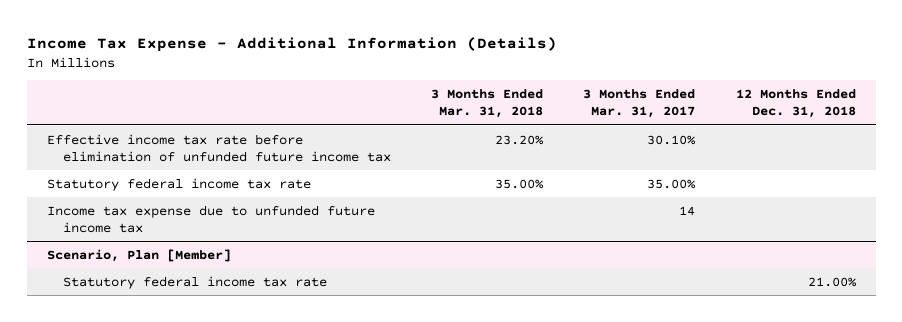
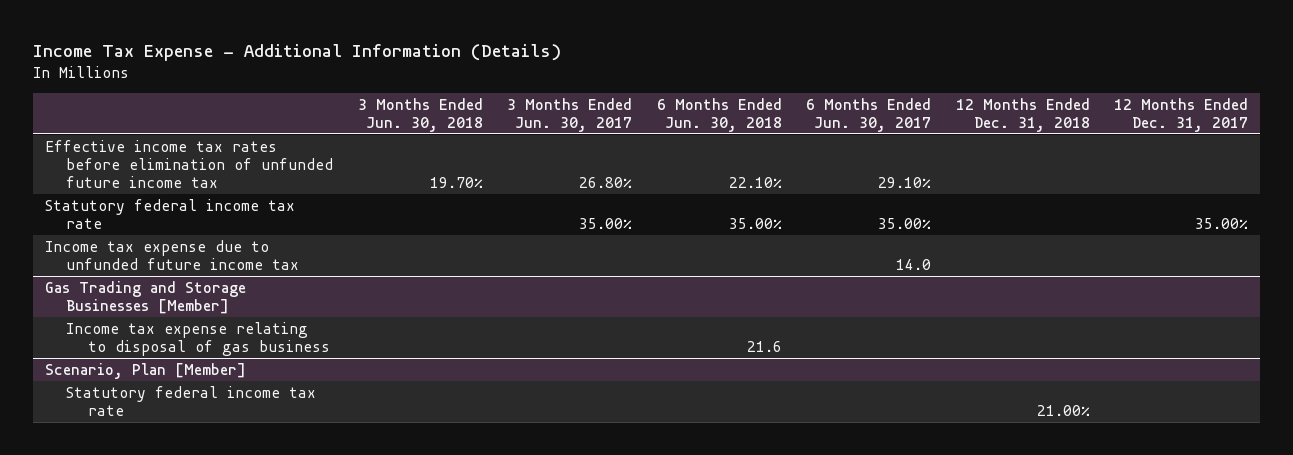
[430,89,543,119] 3 Months Ended Mar. 31, 2018 -> none
[583,89,696,119] 3 Months Ended Mar. 31, 2017 -> none
none -> [357,97,483,132] 3 Months Ended Jun. 30, 2018
none -> [507,97,633,132] 3 Months Ended Jun. 30, 2017
none -> [656,97,782,132] 6 Months Ended Jun. 30, 2018
none -> [806,97,932,132] 6 Months Ended Jun. 30, 2017
none -> [1114,97,1249,132] 12 Months Ended Dec. 31, 2017
[46,133,391,162] Effective income tax rate before elimination of unfunded future income tax -> [44,139,334,188] Effective income tax rates before elimination of unfunded future income tax
none -> [44,280,246,314] Gas Trading and Storage Businesses [Member]
none -> [66,321,330,356] Income tax expense relating to disposal of gas business

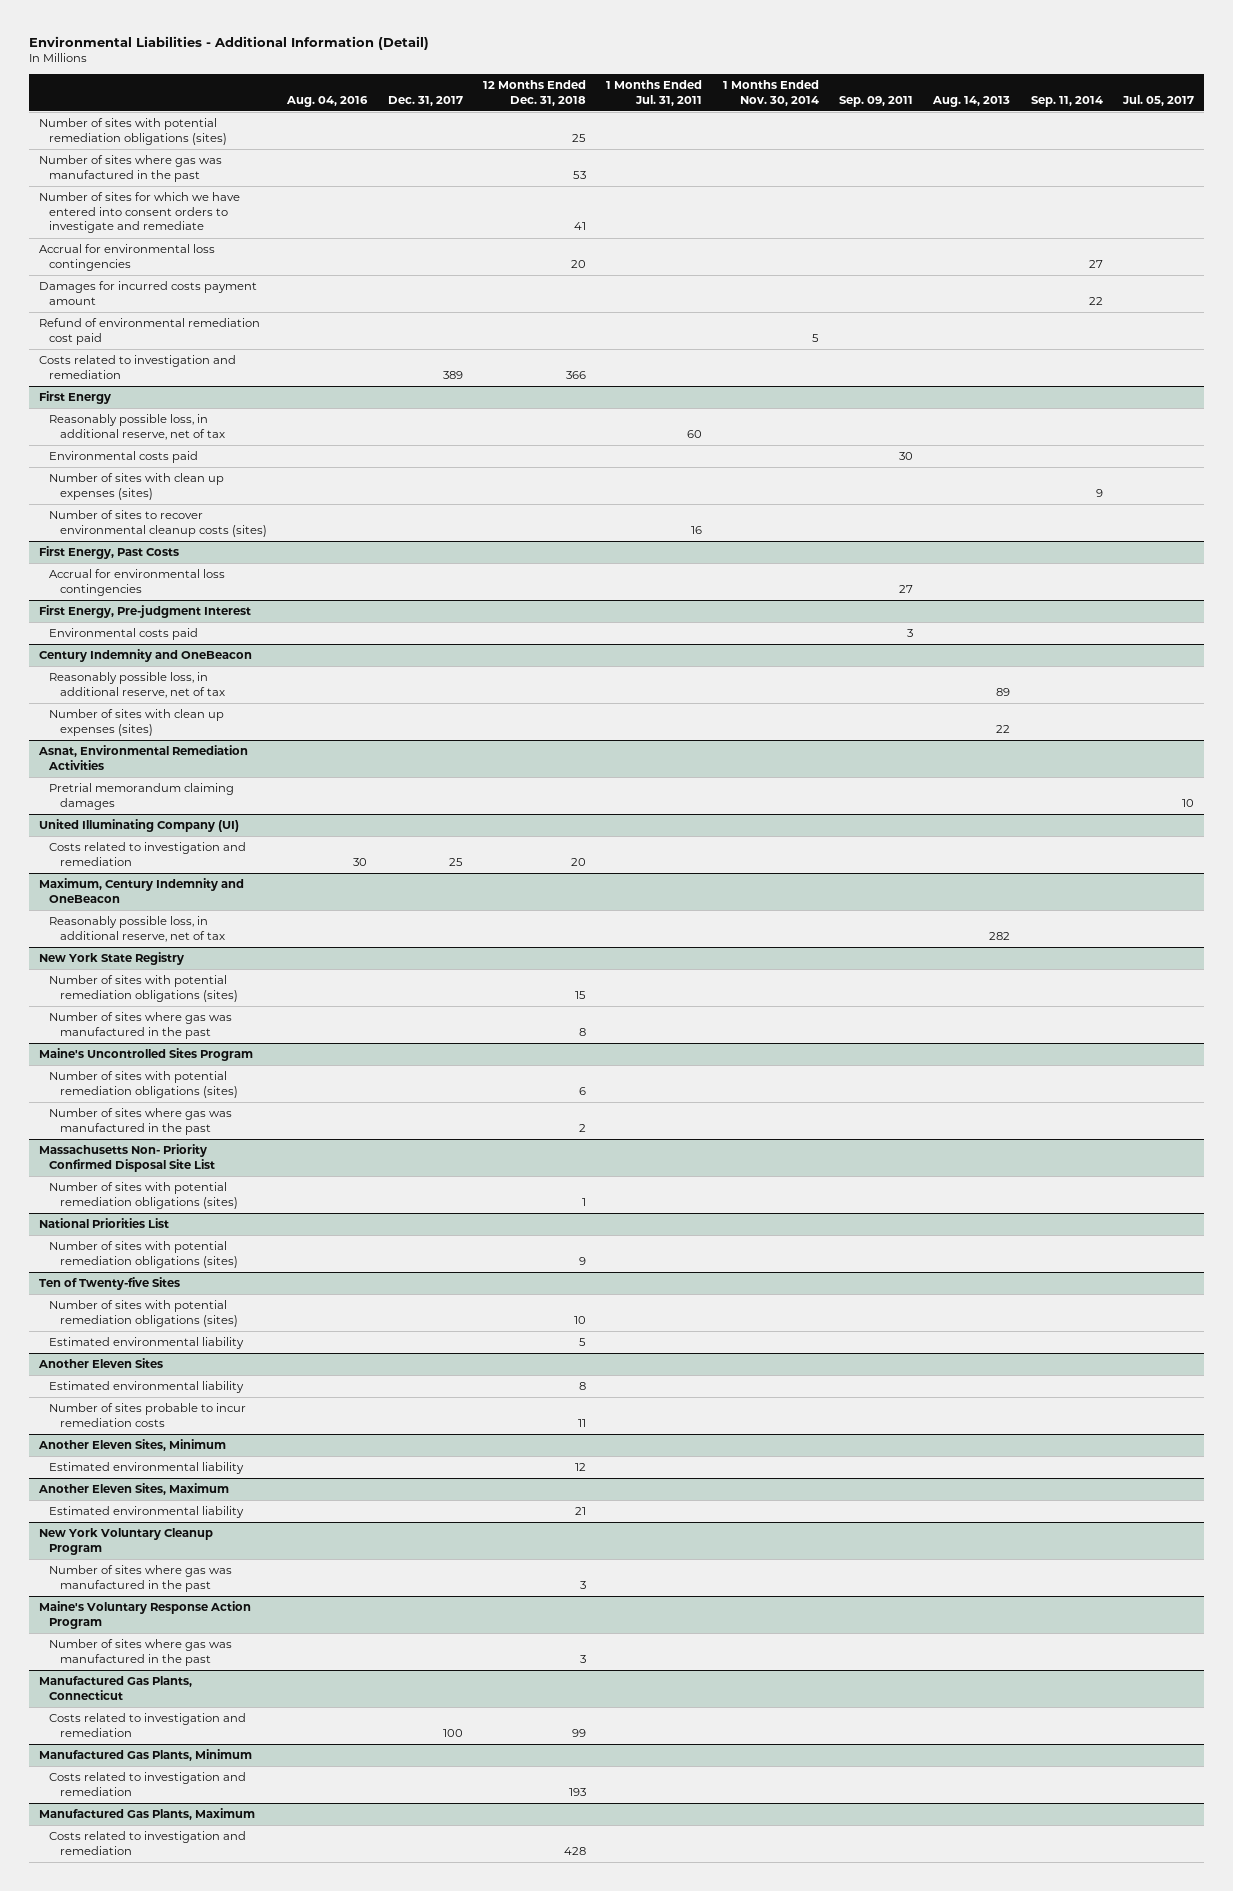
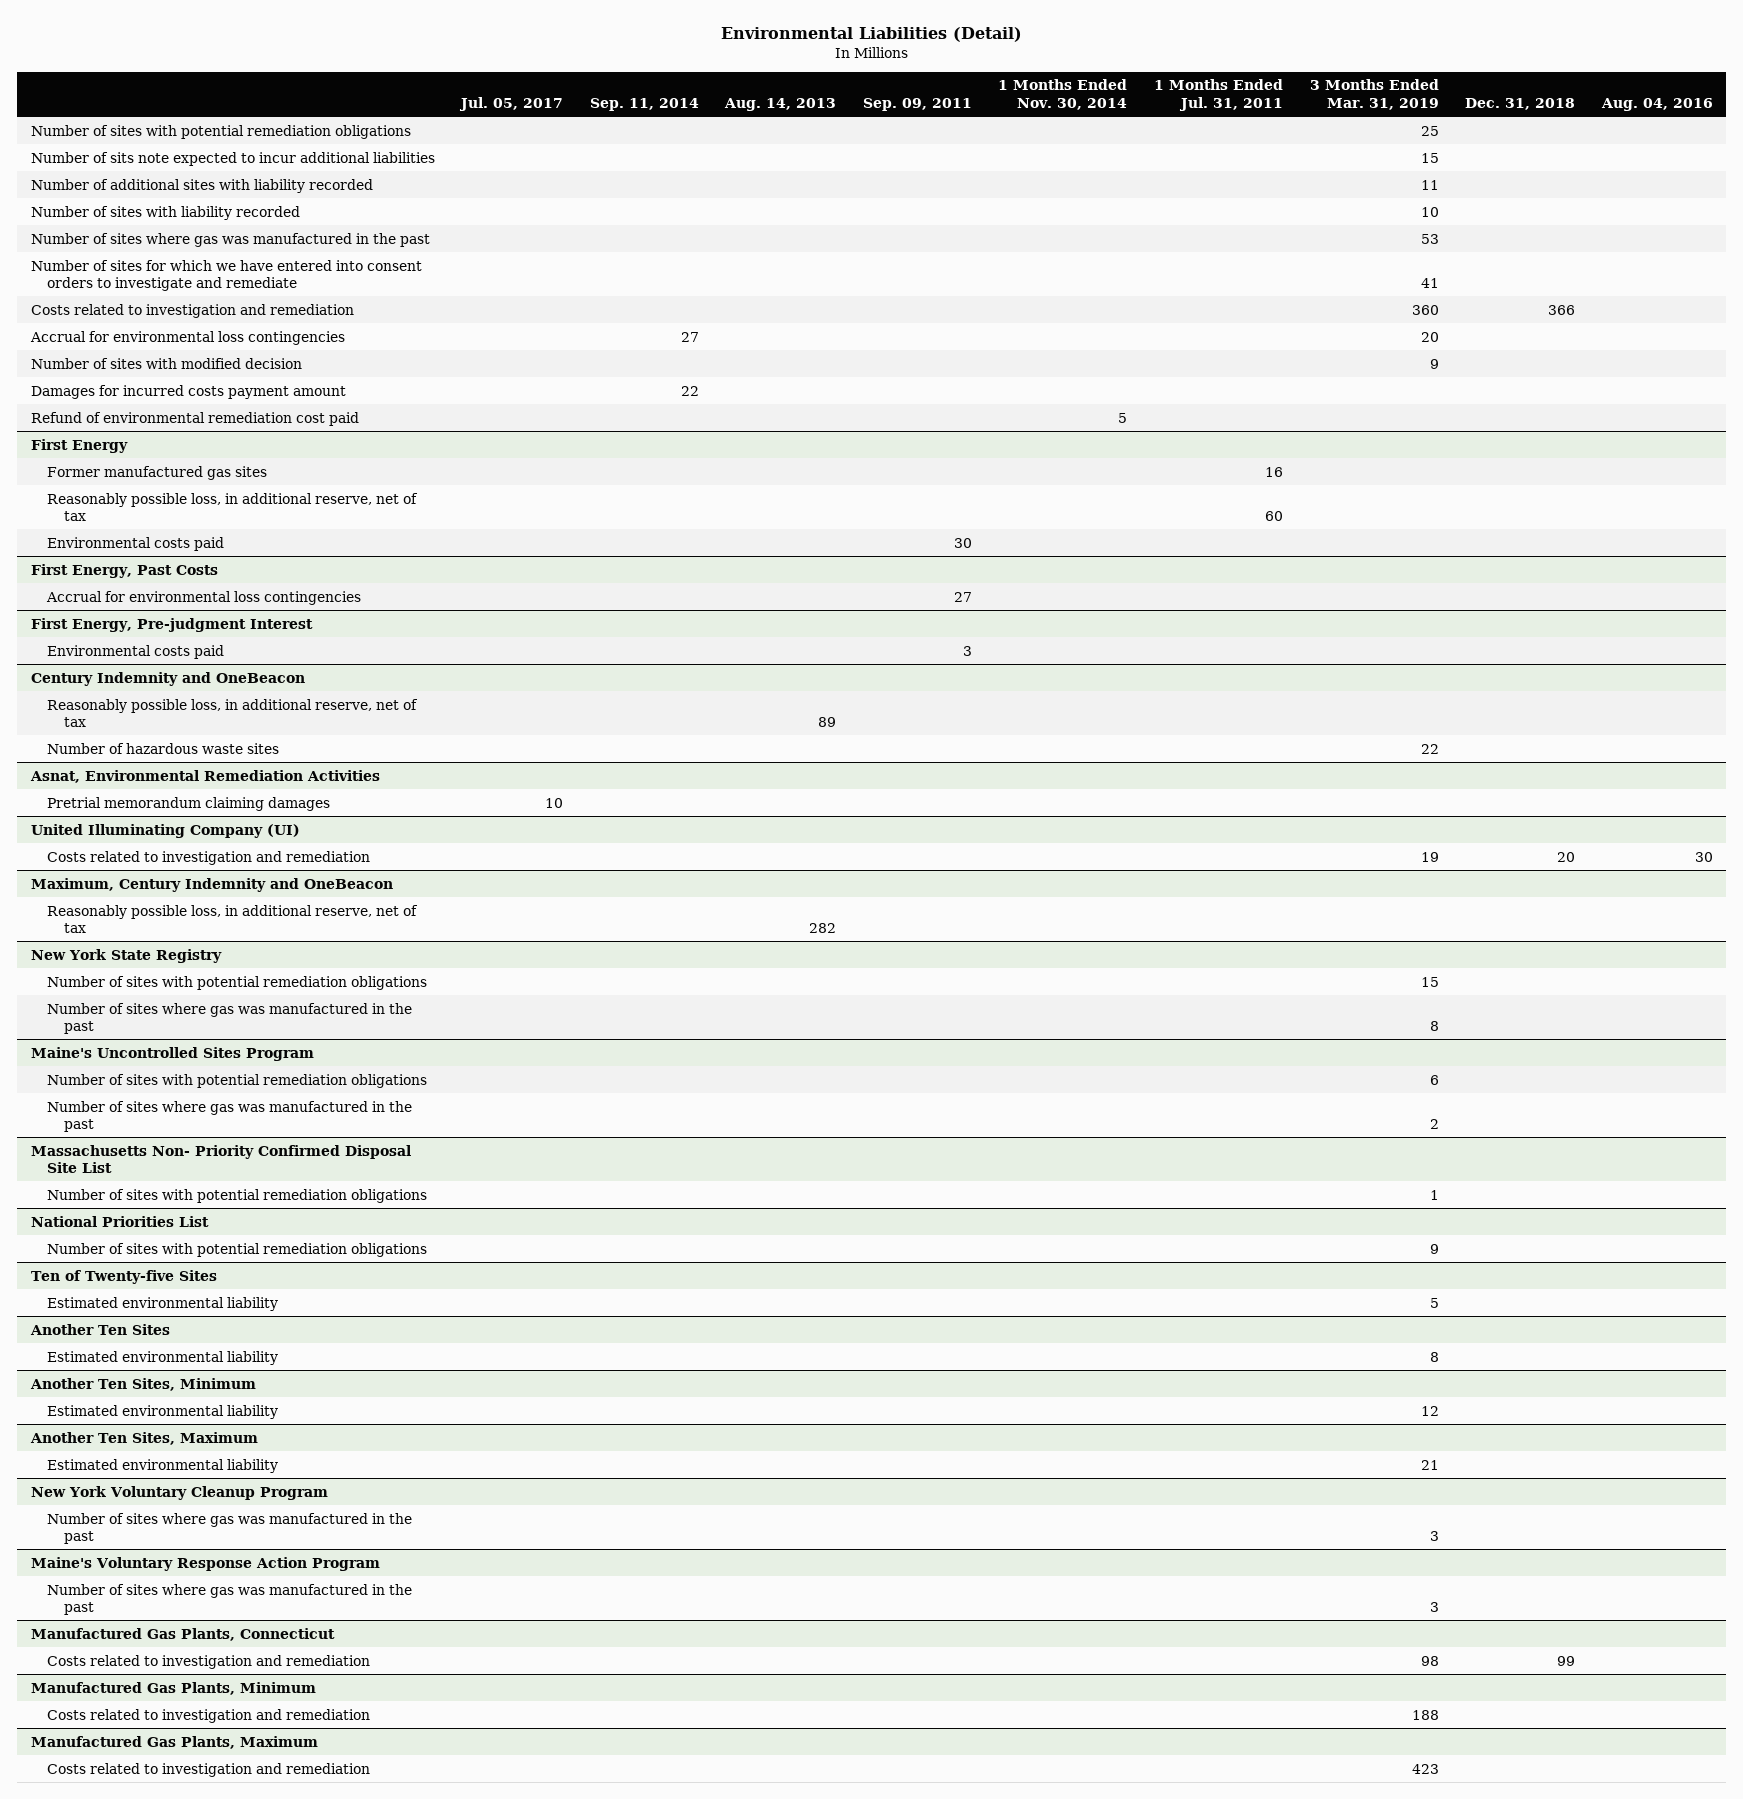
[28,35,429,50] Environmental Liabilities - Additional Information (Detail) -> [720,26,1022,42] Environmental Liabilities (Detail)
[387,95,463,106] Dec. 31, 2017 -> none
[482,80,586,106] 12 Months Ended Dec. 31, 2018 -> none
none -> [1309,79,1439,110] 3 Months Ended Mar. 31, 2019
none -> [1465,97,1576,110] Dec. 31, 2018
[39,118,228,145] Number of sites with potential remediation obligations (sites) -> [30,124,411,139] Number of sites with potential remediation obligations
none -> [30,151,435,166] Number of sits note expected to incur additional liabilities
none -> [30,178,373,193] Number of additional sites with liability recorded
none -> [30,205,300,220] Number of sites with liability recorded
[39,355,237,379] Costs related to investigation and remediation -> [30,303,354,318] Costs related to investigation and remediation
none -> [30,357,302,369] Number of sites with modified decision
none -> [47,465,268,480] Former manufactured gas sites
[49,473,225,500] Number of sites with clean up expenses (sites) -> none
[49,510,267,537] Number of sites to recover environmental cleanup costs (sites) -> none
[49,709,225,736] Number of sites with clean up expenses (sites) -> none
none -> [47,742,280,754] Number of hazardous waste sites
[49,975,238,1002] Number of sites with potential remediation obligations (sites) -> [47,975,428,990] Number of sites with potential remediation obligations
[49,1071,238,1098] Number of sites with potential remediation obligations (sites) -> [47,1073,428,1088] Number of sites with potential remediation obligations
[49,1182,238,1209] Number of sites with potential remediation obligations (sites) -> [47,1188,428,1203] Number of sites with potential remediation obligations
[49,1241,238,1268] Number of sites with potential remediation obligations (sites) -> [47,1242,428,1257] Number of sites with potential remediation obligations
[49,1300,238,1327] Number of sites with potential remediation obligations (sites) -> none
[38,1358,164,1369] Another Eleven Sites -> none
[49,1381,245,1394] Estimated environmental liability -> none
[49,1403,247,1427] Number of sites probable to incur remediation costs -> none
none -> [29,1323,170,1335] Another Ten Sites
none -> [47,1350,279,1365] Estimated environmental liability
[38,1439,227,1452] Another Eleven Sites, Minimum -> [29,1377,256,1391] Another Ten Sites, Minimum
[38,1483,230,1496] Another Eleven Sites, Maximum -> [29,1431,258,1445] Another Ten Sites, Maximum

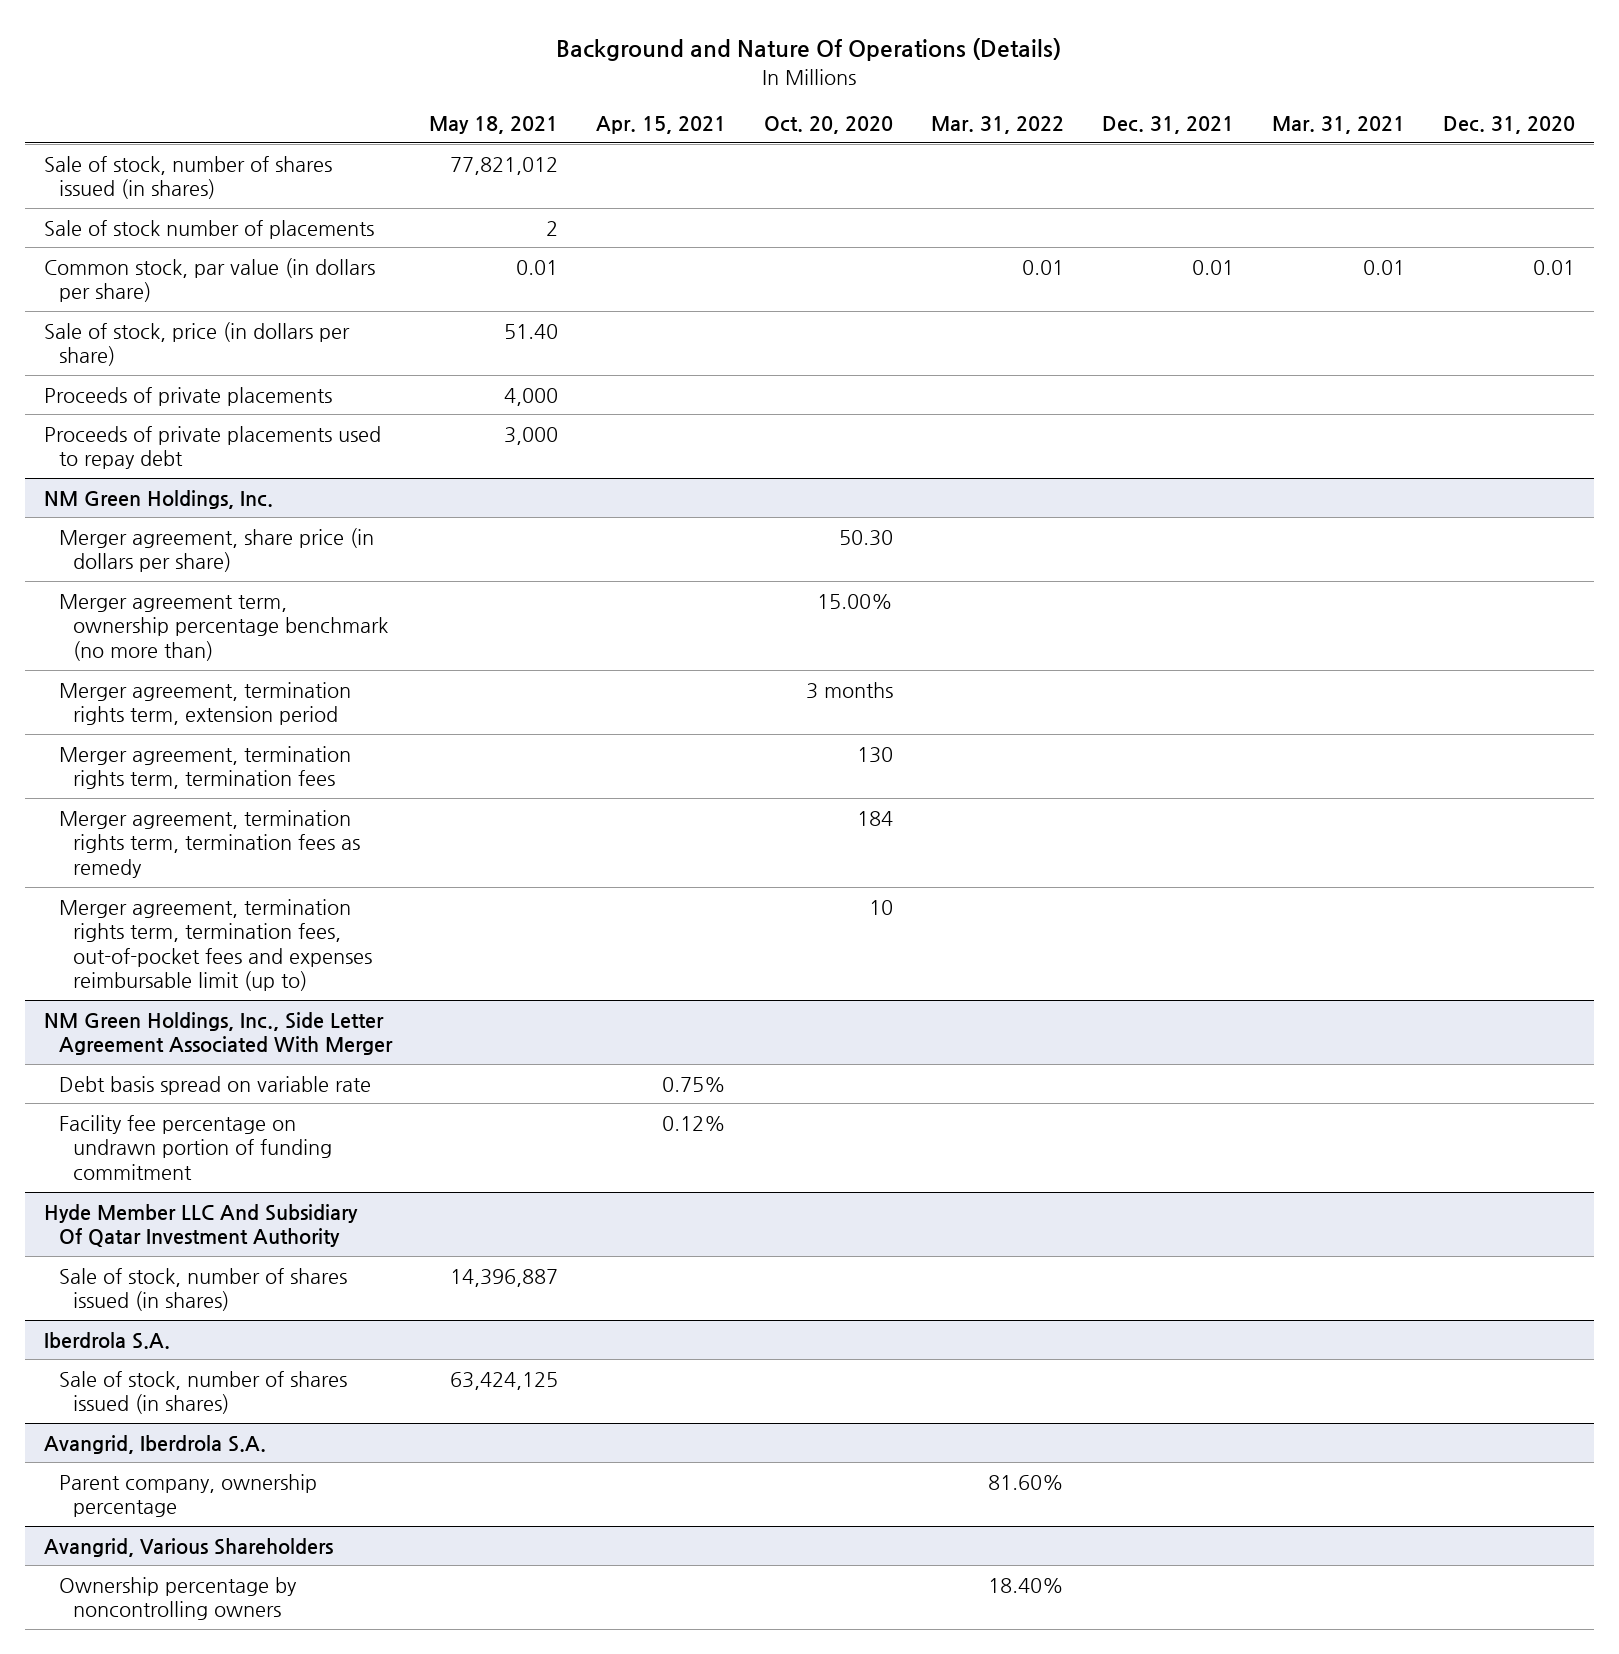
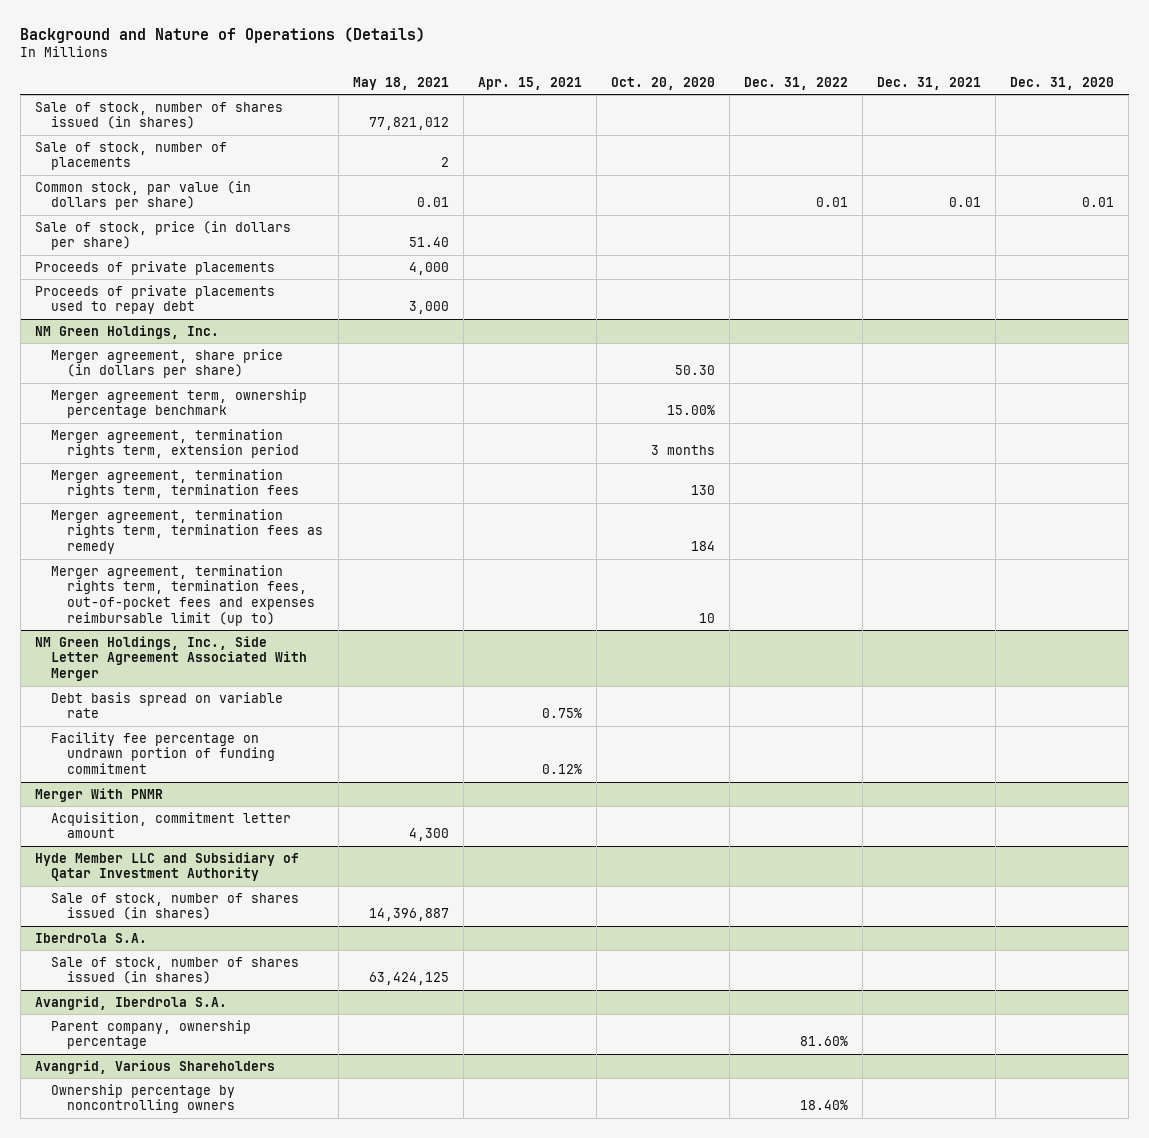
[556,38,1062,62] Background and Nature Of Operations (Details) -> [20,27,426,44] Background and Nature of Operations (Details)
[931,116,1065,135] Mar. 31, 2022 -> none
[1271,116,1405,135] Mar. 31, 2021 -> none
none -> [743,76,848,90] Dec. 31, 2022
[44,219,375,239] Sale of stock number of placements -> [35,141,228,171] Sale of stock, number of placements
[58,593,388,661] Merger agreement term, ownership percentage benchmark (no more than) -> [51,388,308,419] Merger agreement term, ownership percentage benchmark
none -> [35,787,164,802] Merger With PNMR
none -> [51,811,292,839] Acquisition, commitment letter amount
[44,1203,359,1248] Hyde Member LLC And Subsidiary Of Qatar Investment Authority -> [35,851,300,882] Hyde Member LLC and Subsidiary of Qatar Investment Authority

